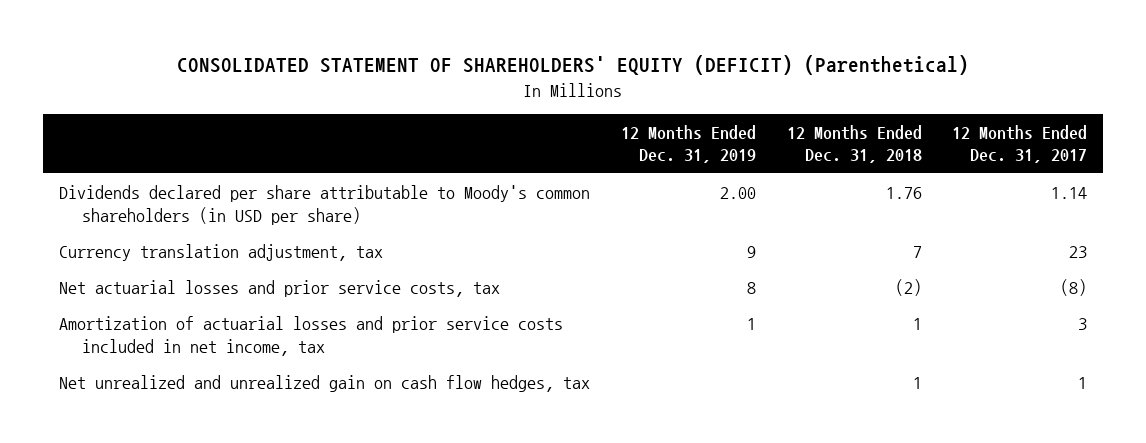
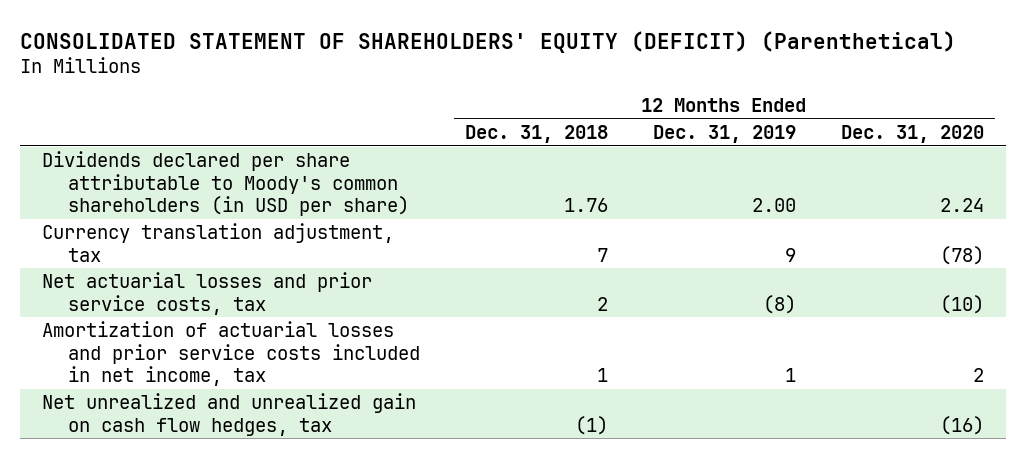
[952,124,1088,164] 12 Months Ended Dec. 31, 2017 -> none
none -> [840,125,984,144] Dec. 31, 2020
[746,281,756,294] 8 -> [762,294,796,314] (8)
[894,278,922,296] (2) -> [596,296,608,311] 2
[912,376,922,389] 1 -> [574,415,608,435] (1)

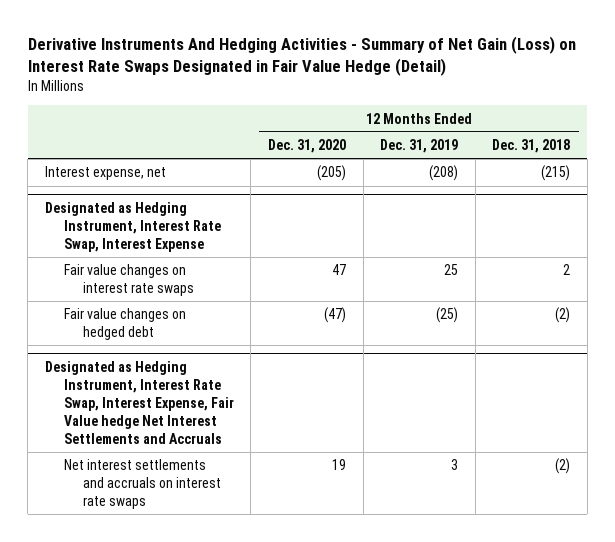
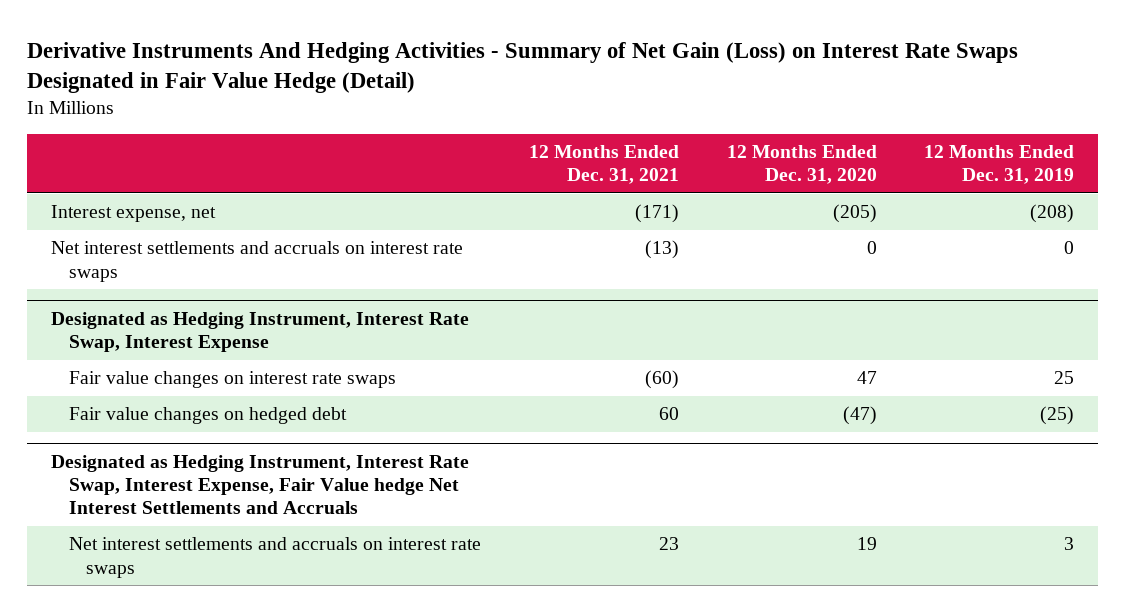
[492,139,571,154] Dec. 31, 2018 -> none
none -> [528,145,679,185] 12 Months Ended Dec. 31, 2021
none -> [51,241,464,282] Net interest settlements and accruals on interest rate swaps

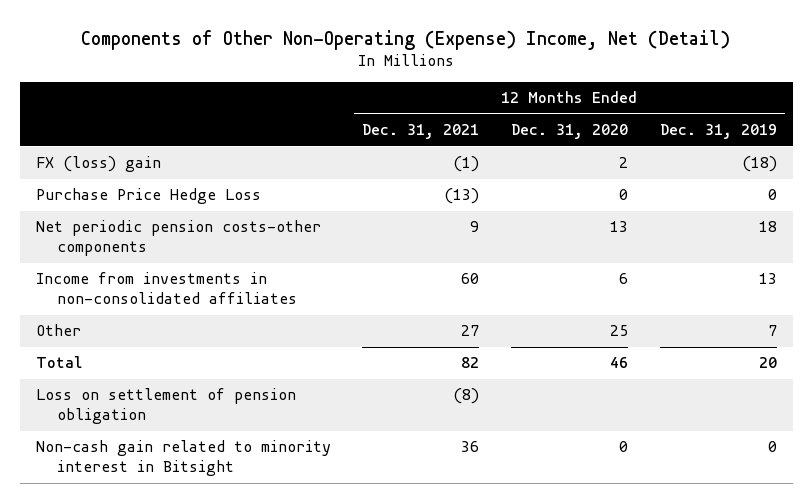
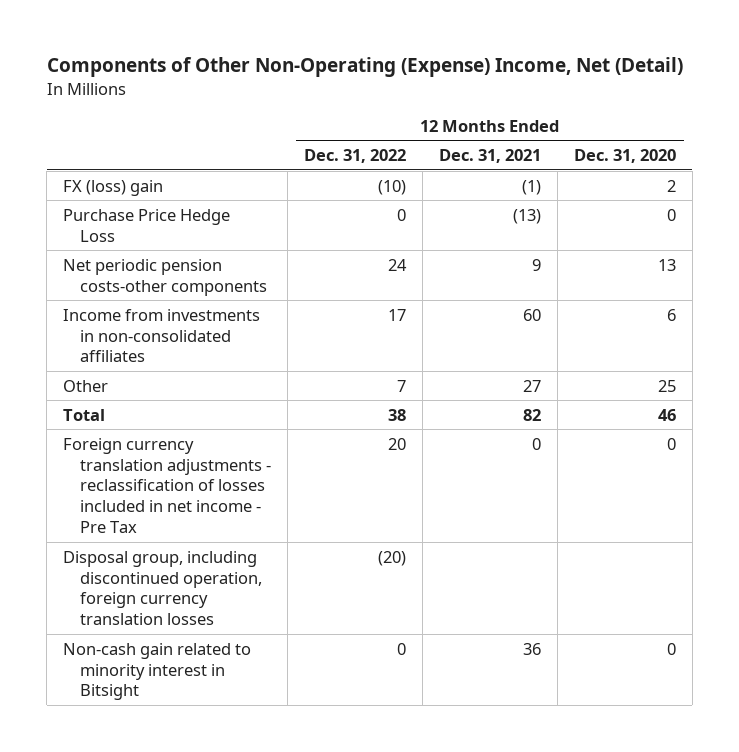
[659,124,777,140] Dec. 31, 2019 -> none
none -> [304,149,407,164] Dec. 31, 2022
[35,388,296,425] Loss on settlement of pension obligation -> none
none -> [63,437,272,534] Foreign currency translation adjustments - reclassification of losses included in net income - Pre Tax
none -> [63,550,263,626] Disposal group, including discontinued operation, foreign currency translation losses

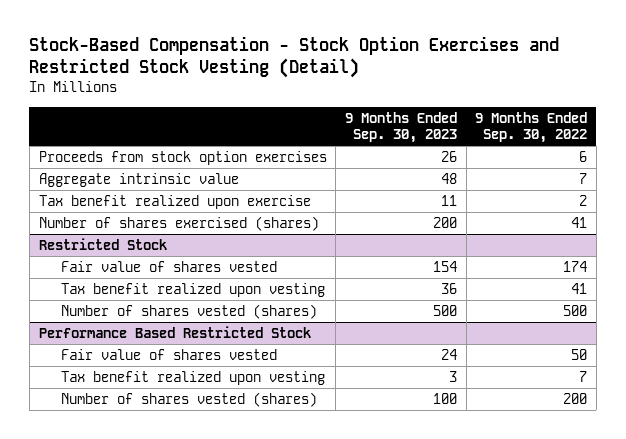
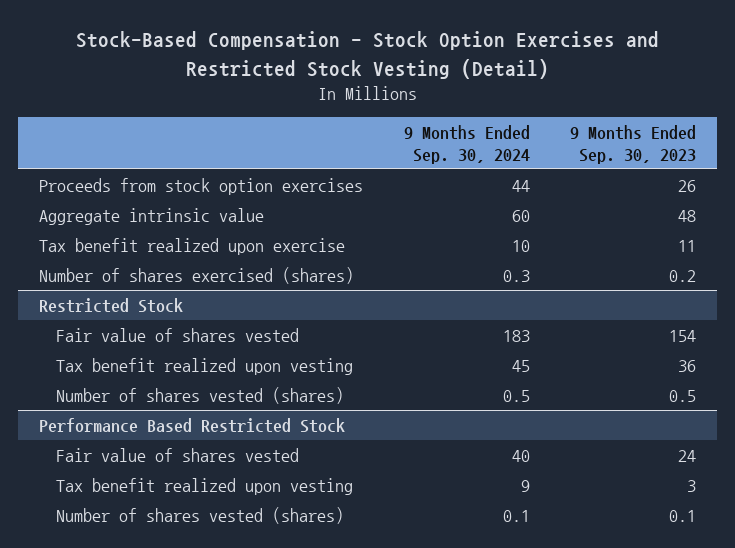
[475,111,588,144] 9 Months Ended Sep. 30, 2022 -> none
none -> [403,124,530,164] 9 Months Ended Sep. 30, 2024
[432,217,457,229] 200 -> [669,269,697,282] 0.2
[432,305,457,317] 500 -> [669,389,697,402] 0.5
[432,393,457,405] 100 -> [669,509,697,522] 0.1

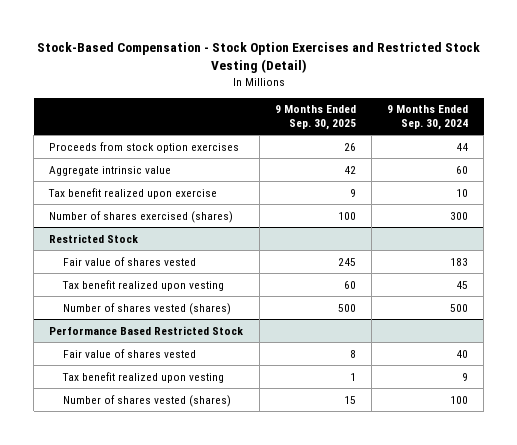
[570,124,697,164] 9 Months Ended Sep. 30, 2023 -> none
none -> [274,105,356,131] 9 Months Ended Sep. 30, 2025
[502,269,530,282] 0.3 -> [449,211,468,220] 300
[502,389,530,402] 0.5 -> [449,303,468,312] 500
[502,509,530,522] 0.1 -> [449,395,468,404] 100

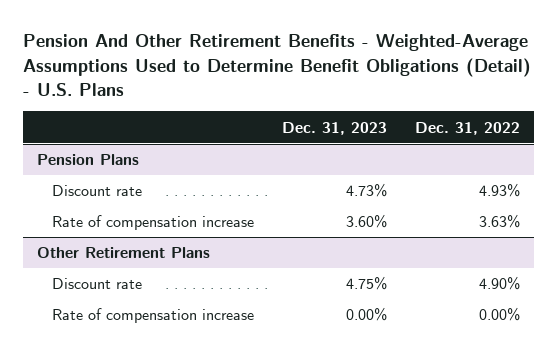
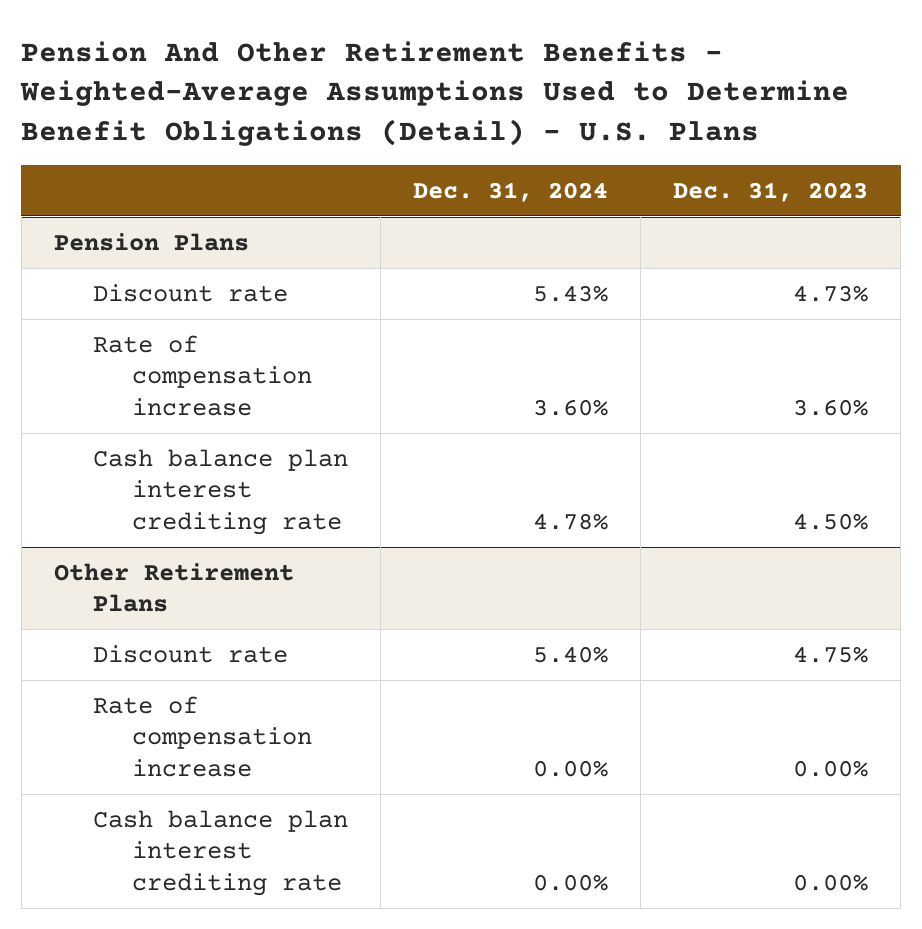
[414,121,520,135] Dec. 31, 2022 -> none
none -> [413,181,609,202] Dec. 31, 2024
none -> [92,448,348,535] Cash balance plan interest crediting rate
none -> [92,809,348,896] Cash balance plan interest crediting rate

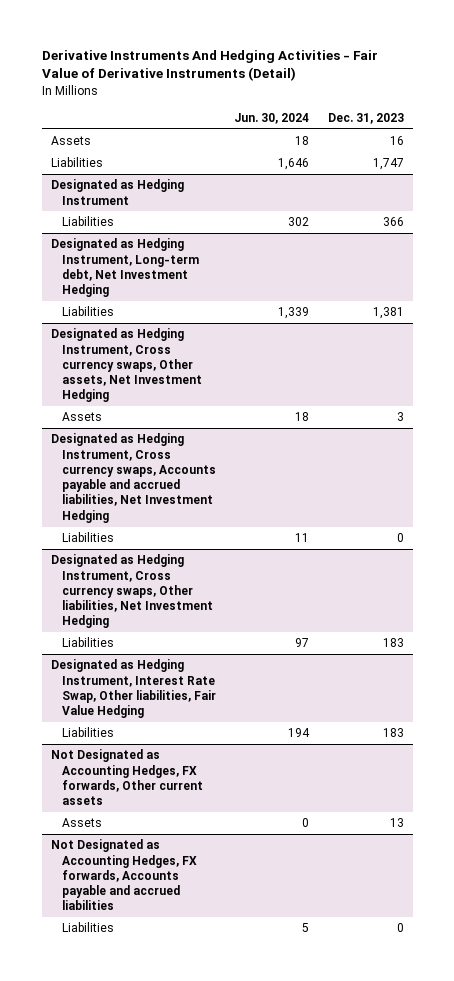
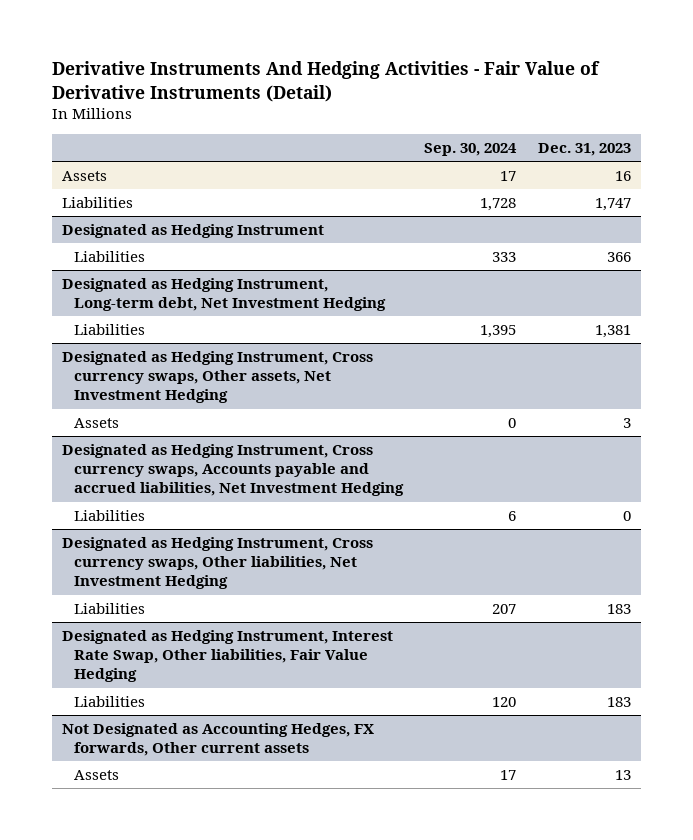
[234,112,310,124] Jun. 30, 2024 -> none
none -> [424,143,518,157] Sep. 30, 2024
[50,839,198,911] Not Designated as Accounting Hedges, FX forwards, Accounts payable and accrued liabilities -> none
[62,922,115,933] Liabilities -> none

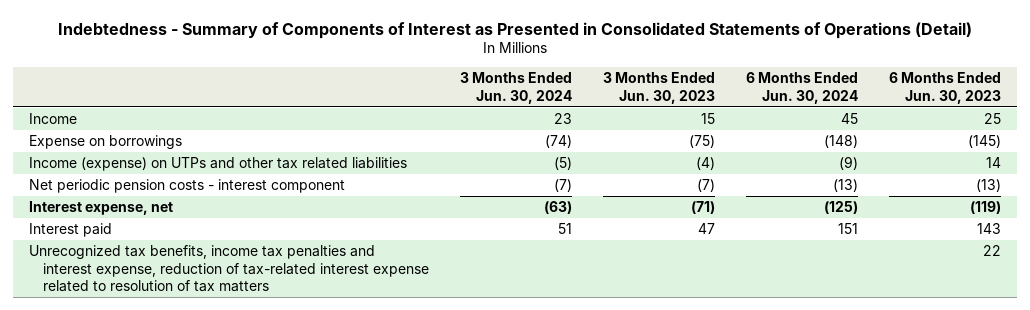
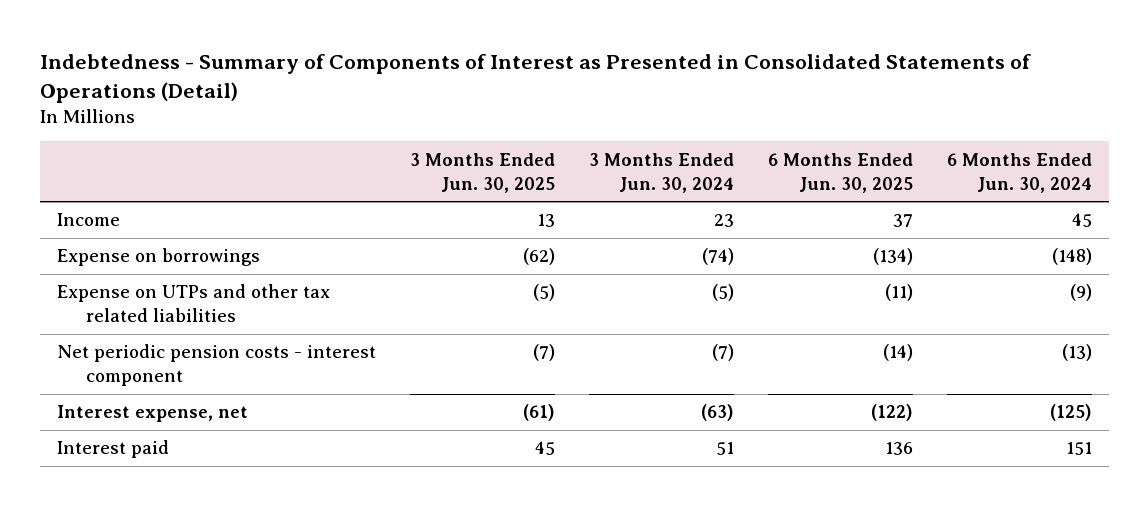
[603,72,716,104] 3 Months Ended Jun. 30, 2023 -> none
[889,72,1002,104] 6 Months Ended Jun. 30, 2023 -> none
none -> [409,152,555,193] 3 Months Ended Jun. 30, 2025
none -> [767,152,913,193] 6 Months Ended Jun. 30, 2025
[28,157,407,172] Income (expense) on UTPs and other tax related liabilities -> [56,284,330,323] Expense on UTPs and other tax related liabilities
[28,245,429,293] Unrecognized tax benefits, income tax penalties and interest expense, reduction of tax-related interest expense related to resolution of tax matters -> none

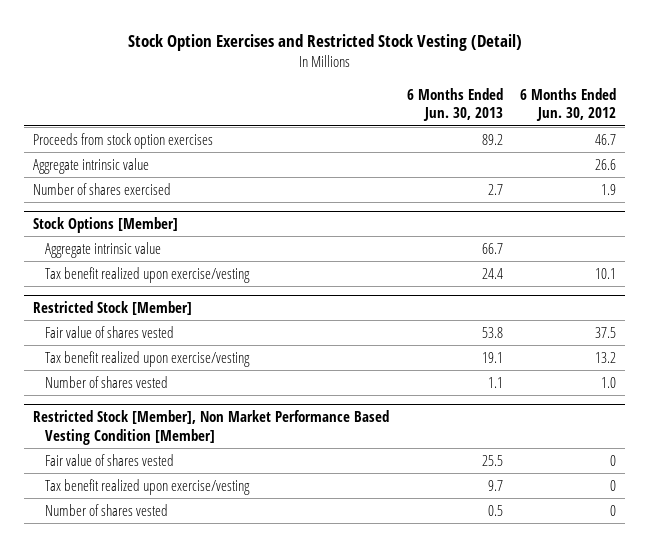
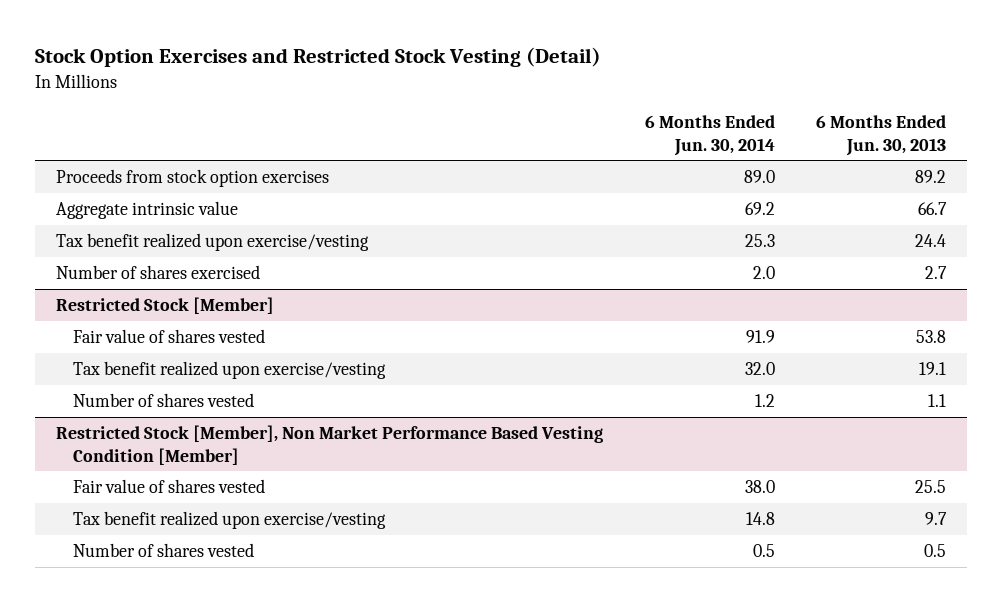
[519,87,616,122] 6 Months Ended Jun. 30, 2012 -> none
none -> [644,115,775,156] 6 Months Ended Jun. 30, 2014
[33,157,150,174] Aggregate intrinsic value -> none
[33,217,179,234] Stock Options [Member] -> none
[33,182,172,195] Number of shares exercised -> [55,264,260,279] Number of shares exercised

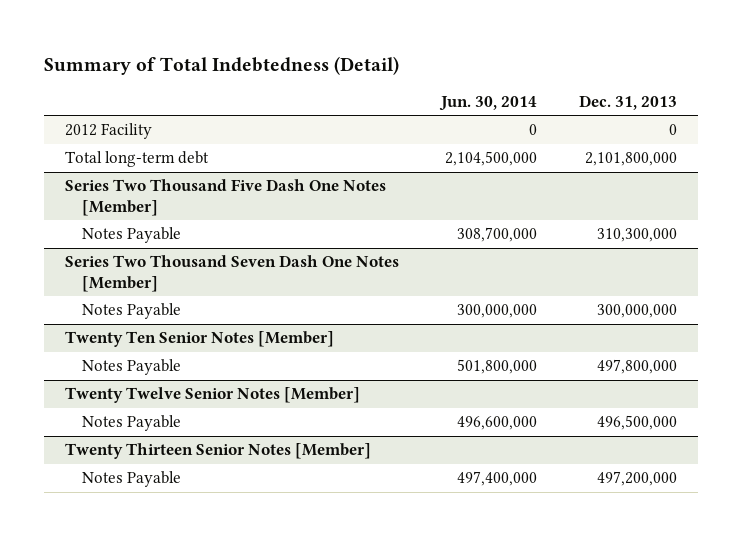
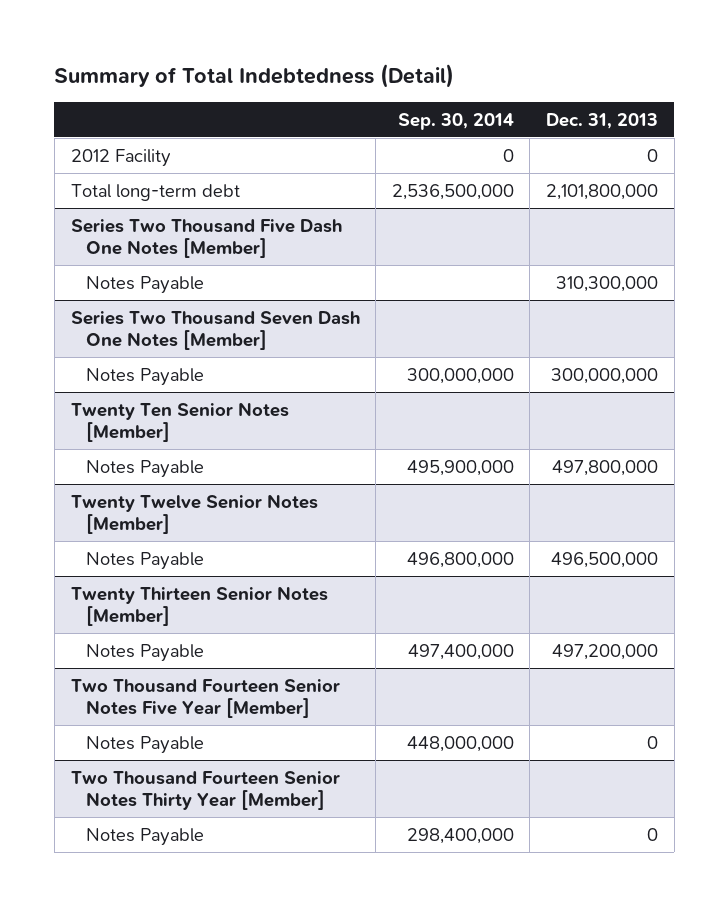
[439,96,538,112] Jun. 30, 2014 -> none
none -> [397,112,514,130] Sep. 30, 2014
none -> [70,678,340,718] Two Thousand Fourteen Senior Notes Five Year [Member]
none -> [85,735,204,754] Notes Payable
none -> [70,770,340,810] Two Thousand Fourteen Senior Notes Thirty Year [Member]
none -> [85,827,204,846] Notes Payable

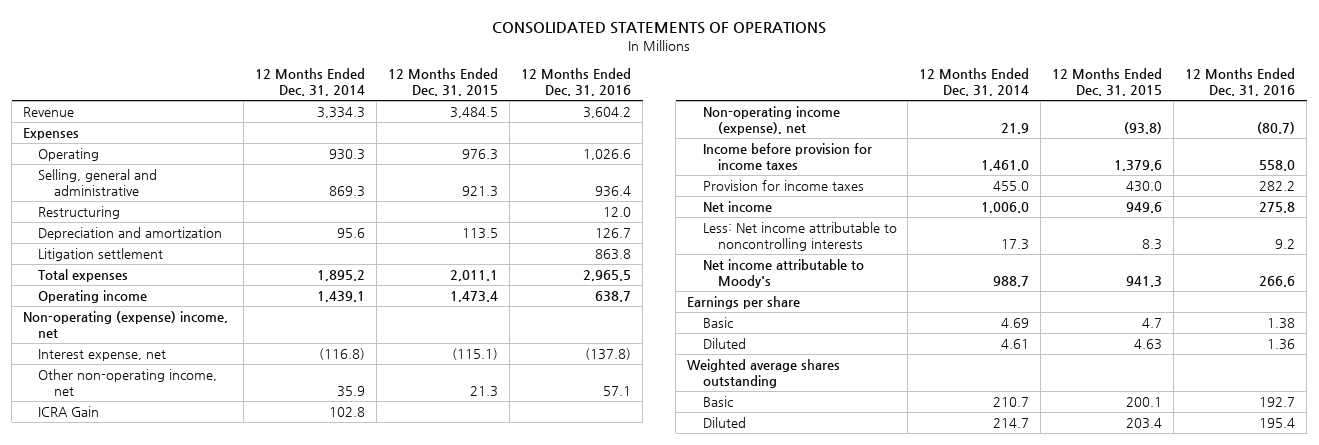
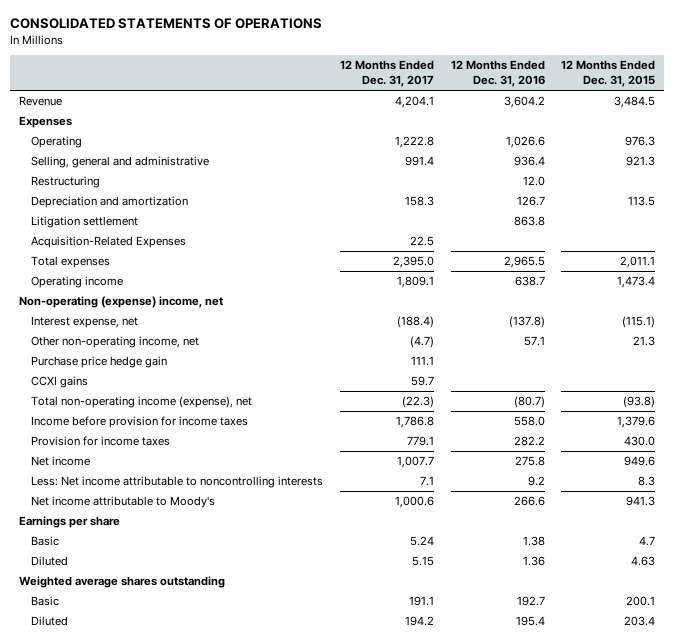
[255,68,366,97] 12 Months Ended Dec. 31, 2014 -> none
none -> [339,60,434,88] 12 Months Ended Dec. 31, 2017
none -> [31,236,187,249] Acquisition-Related Expenses
[38,406,100,418] ICRA Gain -> none
none -> [31,356,168,369] Purchase price hedge gain
none -> [31,376,89,389] CCXI gains
[702,106,840,135] Non-operating income (expense), net -> [31,396,253,409] Total non-operating income (expense), net

